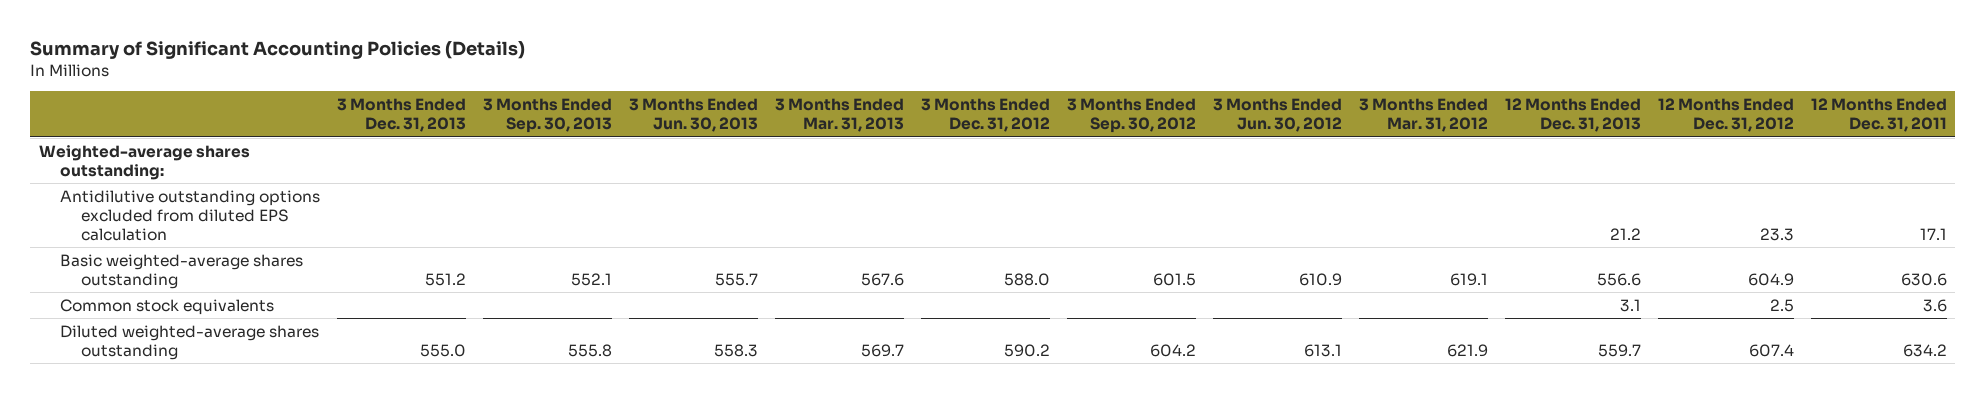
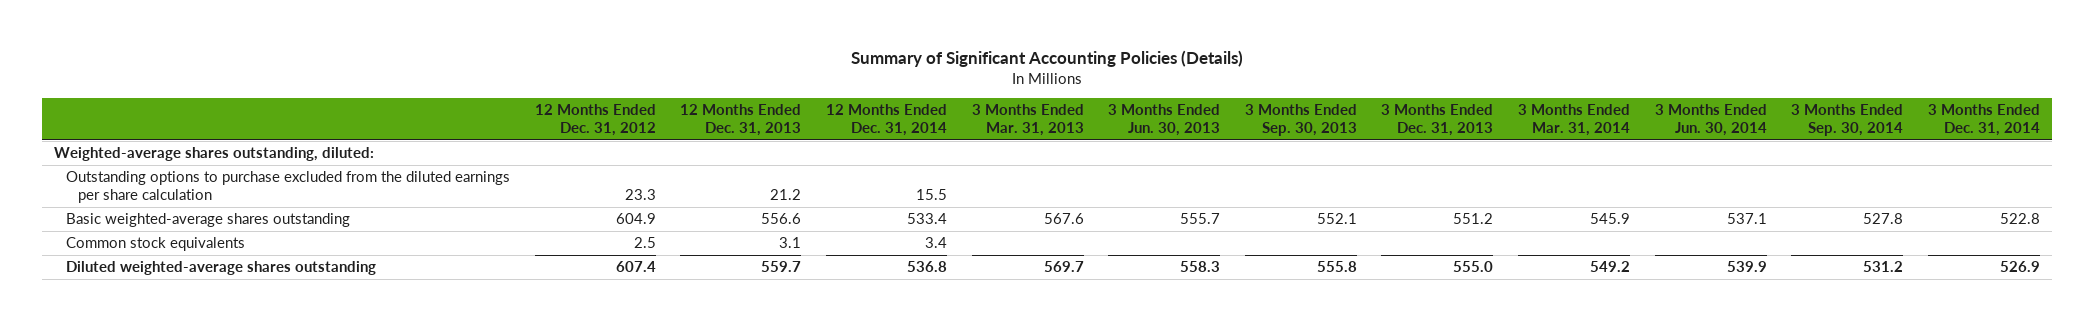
[920,98,1050,133] 3 Months Ended Dec. 31, 2012 -> none
[1066,98,1196,134] 3 Months Ended Sep. 30, 2012 -> none
[1212,98,1342,133] 3 Months Ended Jun. 30, 2012 -> none
[1358,98,1488,133] 3 Months Ended Mar. 31, 2012 -> none
[1810,98,1947,133] 12 Months Ended Dec. 31, 2011 -> none
none -> [825,104,947,136] 12 Months Ended Dec. 31, 2014
none -> [1518,104,1631,136] 3 Months Ended Mar. 31, 2014
none -> [1654,104,1767,136] 3 Months Ended Jun. 30, 2014
none -> [1791,104,1904,136] 3 Months Ended Sep. 30, 2014
none -> [1927,104,2040,136] 3 Months Ended Dec. 31, 2014
[38,144,250,180] Weighted-average shares outstanding: -> [53,147,374,162] Weighted-average shares outstanding, diluted:
[60,189,321,242] Antidilutive outstanding options excluded from diluted EPS calculation -> [66,171,511,203] Outstanding options to purchase excluded from the diluted earnings per share calculation

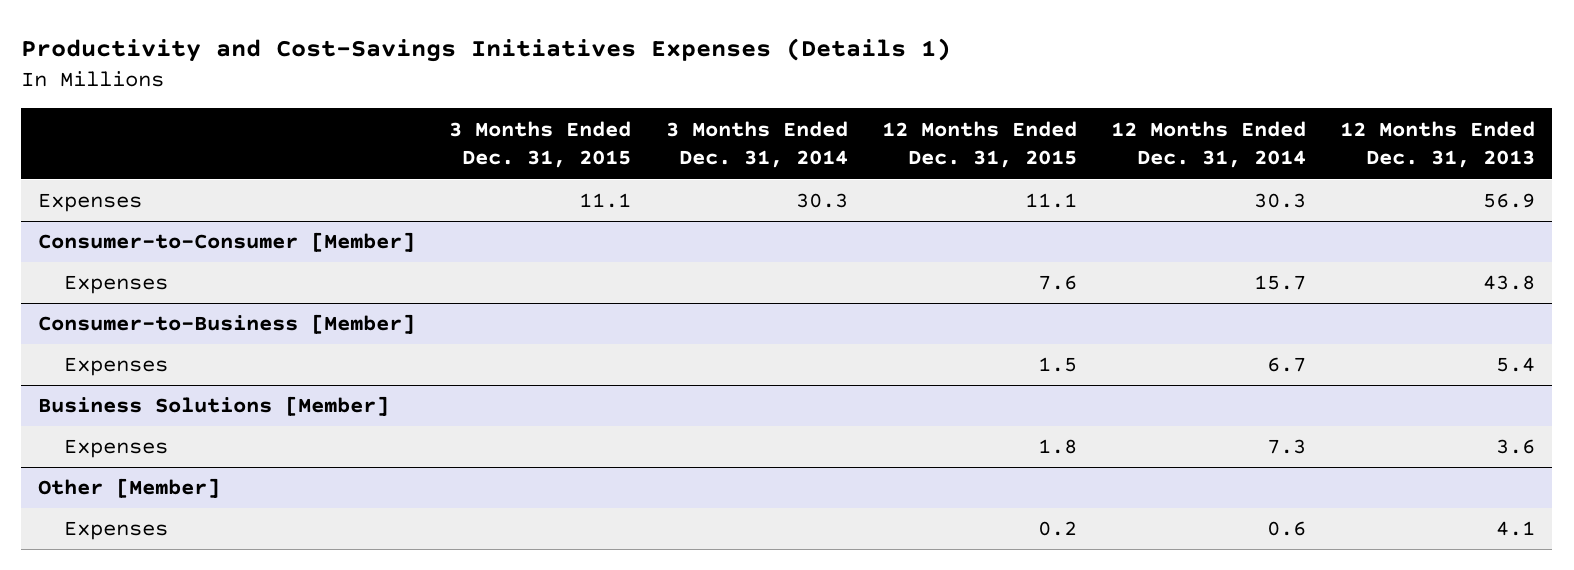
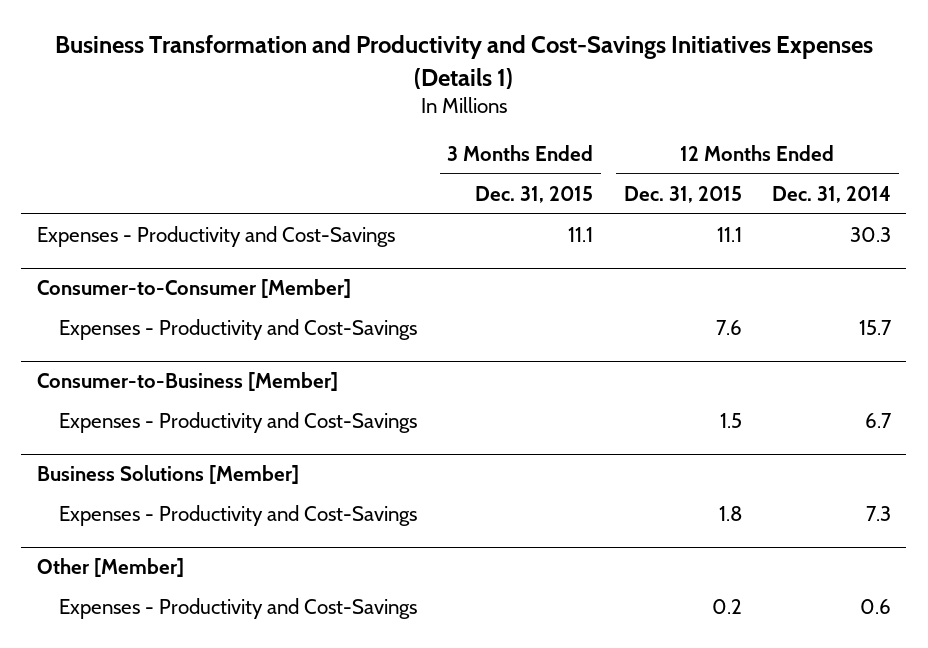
[21,37,952,62] Productivity and Cost-Savings Initiatives Expenses (Details 1) -> [54,35,873,89] Business Transformation and Productivity and Cost-Savings Initiatives Expenses (Details 1)
[665,120,848,169] 3 Months Ended Dec. 31, 2014 -> none
[1340,120,1536,169] 12 Months Ended Dec. 31, 2013 -> none
[38,193,143,213] Expenses -> [36,226,395,248] Expenses - Productivity and Cost-Savings
[63,275,168,295] Expenses -> [58,319,417,341] Expenses - Productivity and Cost-Savings
[63,357,168,377] Expenses -> [58,412,417,434] Expenses - Productivity and Cost-Savings
[63,439,168,459] Expenses -> [58,505,417,527] Expenses - Productivity and Cost-Savings
[63,521,168,541] Expenses -> [58,598,417,620] Expenses - Productivity and Cost-Savings

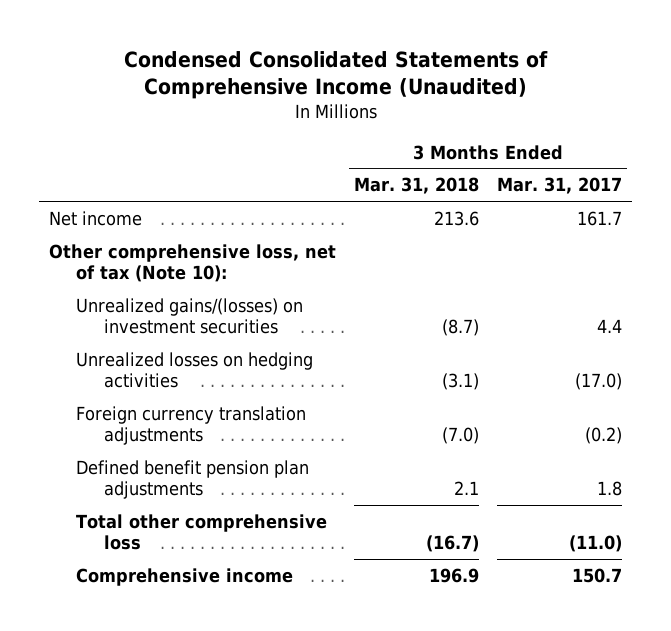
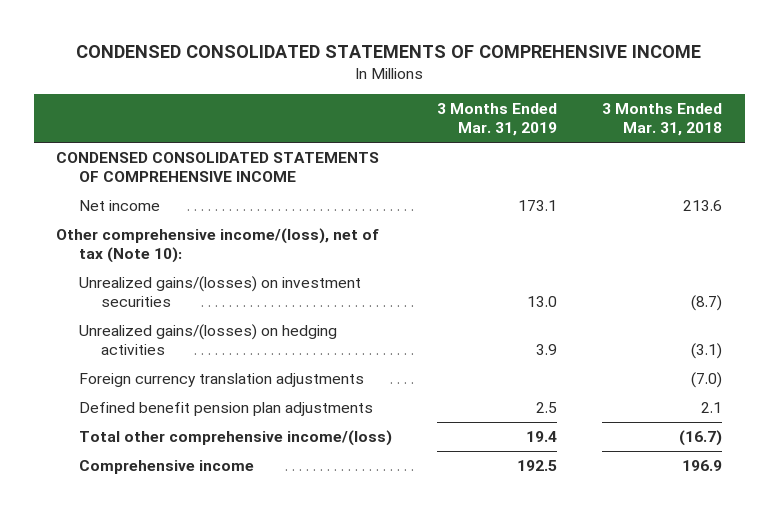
[123,50,548,100] Condensed Consolidated Statements of Comprehensive Income (Unaudited) -> [76,44,702,58] CONDENSED CONSOLIDATED STATEMENTS OF COMPREHENSIVE INCOME
[497,177,623,195] Mar. 31, 2017 -> none
none -> [436,103,557,136] 3 Months Ended Mar. 31, 2019
none -> [56,152,380,182] CONDENSED CONSOLIDATED STATEMENTS OF COMPREHENSIVE INCOME
[48,243,336,283] Other comprehensive loss, net of tax (Note 10): -> [56,228,380,263] Other comprehensive income/(loss), net of tax (Note 10):
[76,351,314,389] Unrealized losses on hedging activities -> [78,324,337,355] Unrealized gains/(losses) on hedging activities
[76,513,328,551] Total other comprehensive loss -> [78,430,392,447] Total other comprehensive income/(loss)

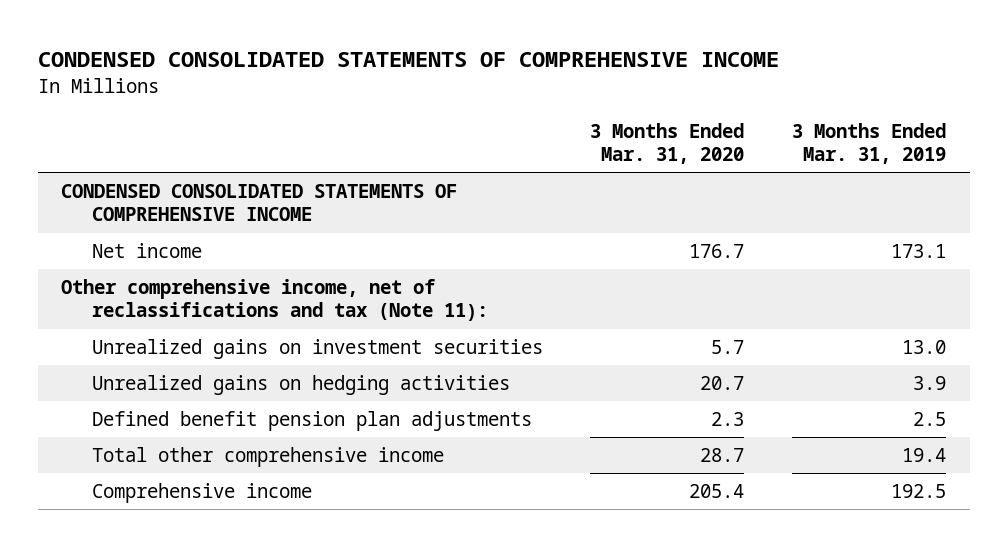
[602,103,723,136] 3 Months Ended Mar. 31, 2018 -> none
none -> [590,122,745,164] 3 Months Ended Mar. 31, 2020
[78,373,364,388] Foreign currency translation adjustments -> none
[56,228,380,263] Other comprehensive income/(loss), net of tax (Note 10): -> [61,279,488,322] Other comprehensive income, net of reclassifications and tax (Note 11):
[78,276,361,307] Unrealized gains/(losses) on investment securities -> [91,339,543,360] Unrealized gains on investment securities
[78,324,337,355] Unrealized gains/(losses) on hedging activities -> [91,375,510,396] Unrealized gains on hedging activities
[78,430,392,447] Total other comprehensive income/(loss) -> [91,447,444,468] Total other comprehensive income

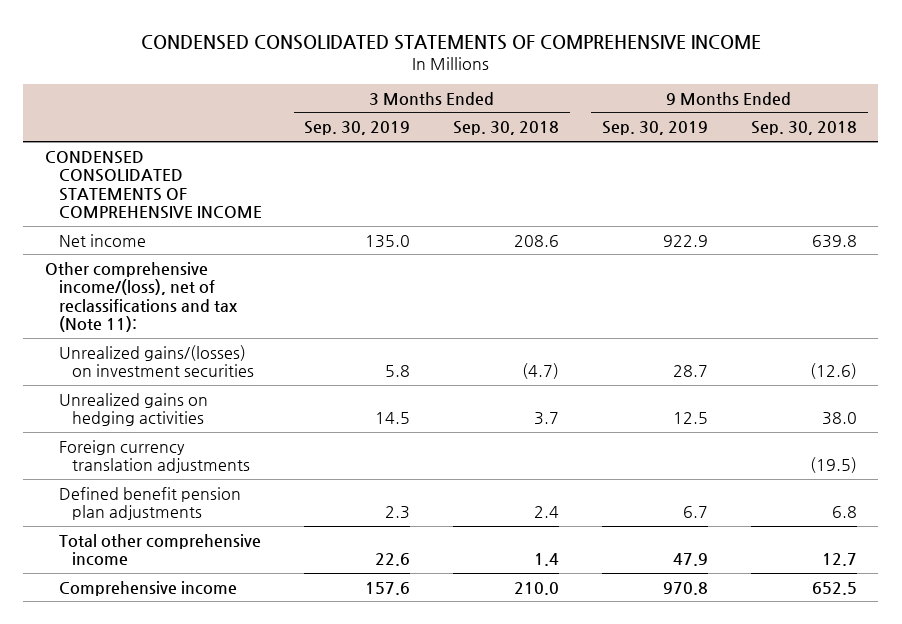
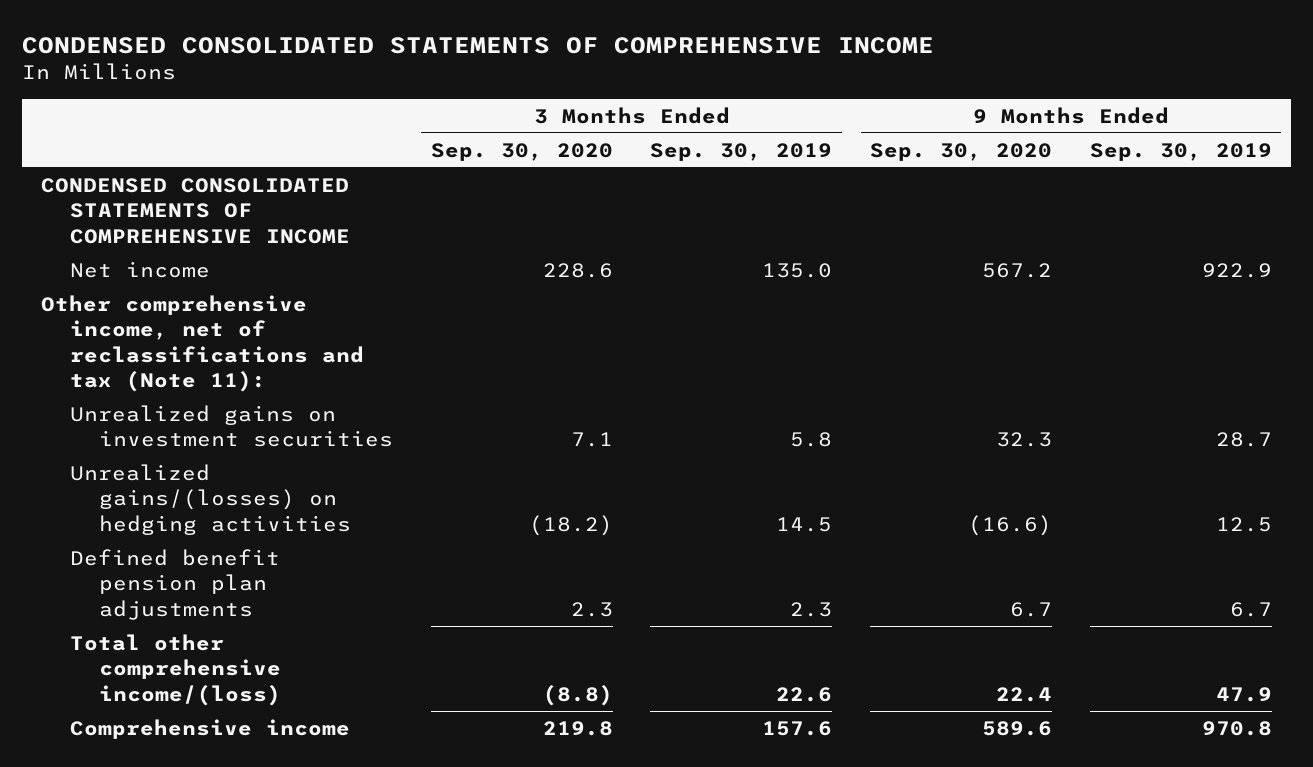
[453,121,560,136] Sep. 30, 2018 -> none
[750,121,857,136] Sep. 30, 2018 -> none
none -> [430,142,613,161] Sep. 30, 2020
none -> [870,142,1053,161] Sep. 30, 2020
[58,439,251,474] Foreign currency translation adjustments -> none
[44,261,238,333] Other comprehensive income/(loss), net of reclassifications and tax (Note 11): -> [41,294,365,392] Other comprehensive income, net of reclassifications and tax (Note 11):
[58,344,255,378] Unrealized gains/(losses) on investment securities -> [70,404,394,448] Unrealized gains on investment securities
[58,392,208,427] Unrealized gains on hedging activities -> [70,463,352,535] Unrealized gains/(losses) on hedging activities
[58,533,261,567] Total other comprehensive income -> [70,633,282,706] Total other comprehensive income/(loss)

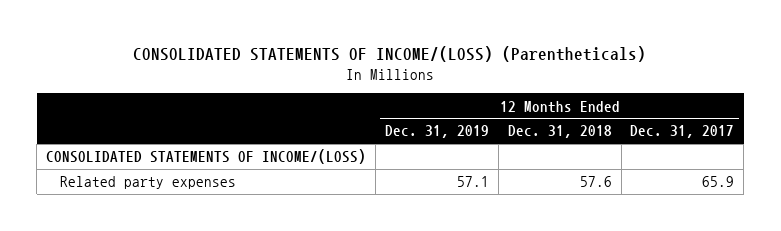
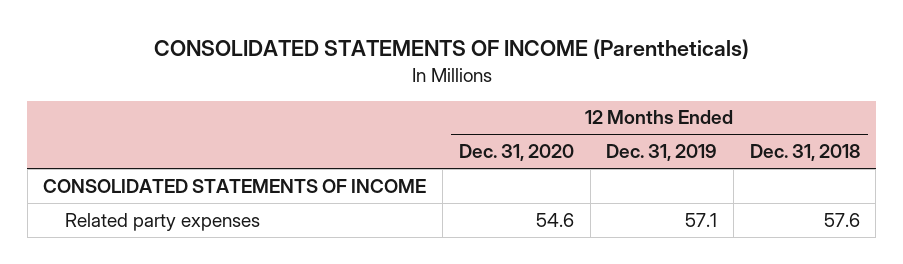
[133,46,647,63] CONSOLIDATED STATEMENTS OF INCOME/(LOSS) (Parentheticals) -> [153,39,749,60] CONSOLIDATED STATEMENTS OF INCOME (Parentheticals)
[630,125,735,139] Dec. 31, 2017 -> none
none -> [458,144,574,162] Dec. 31, 2020
[46,149,367,165] CONSOLIDATED STATEMENTS OF INCOME/(LOSS) -> [43,178,427,193] CONSOLIDATED STATEMENTS OF INCOME

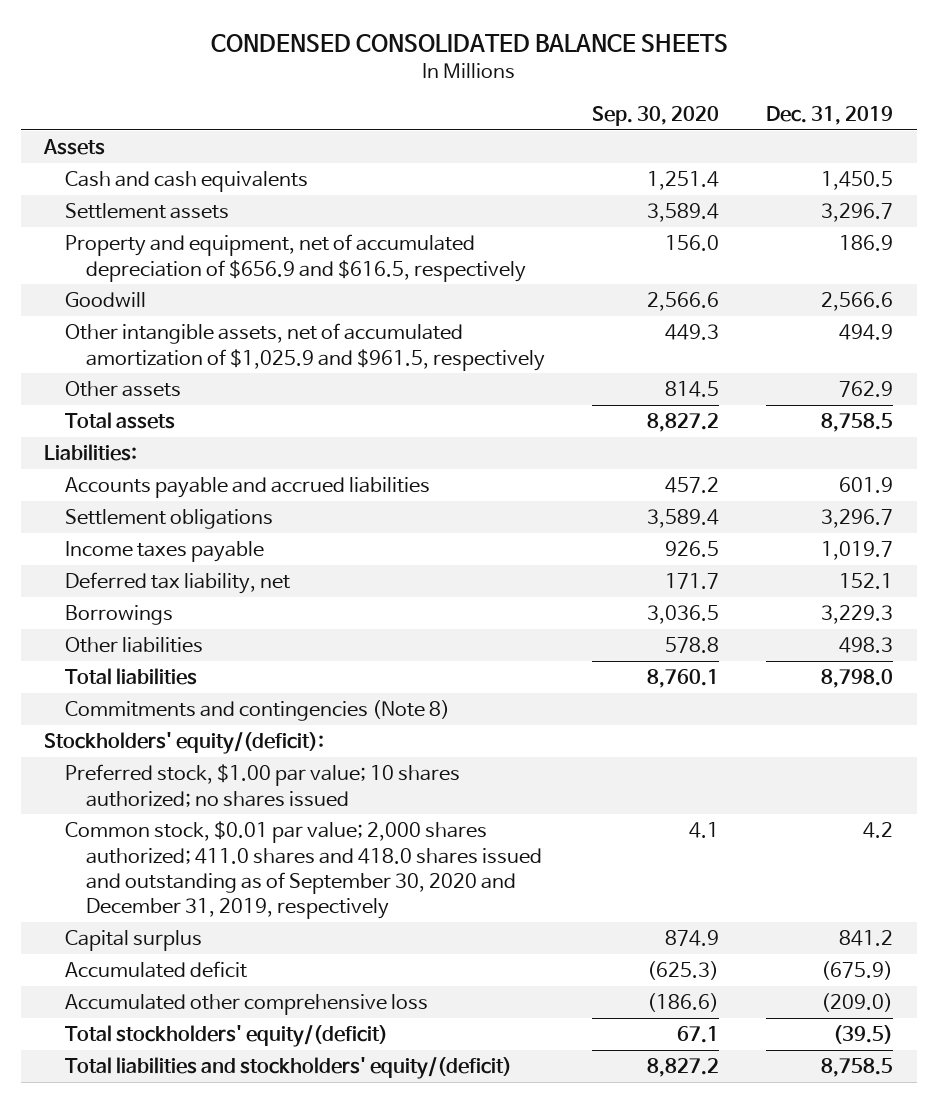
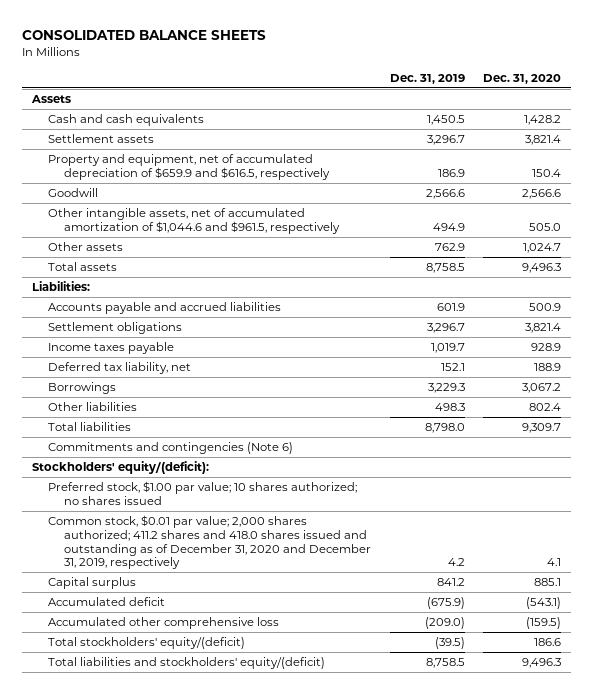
[210,34,728,53] CONDENSED CONSOLIDATED BALANCE SHEETS -> [22,30,267,41] CONSOLIDATED BALANCE SHEETS
[592,105,720,126] Sep. 30, 2020 -> none
none -> [483,73,562,84] Dec. 31, 2020
[65,234,527,282] Property and equipment, net of accumulated depreciation of $656.9 and $616.5, respectively -> [47,154,330,180] Property and equipment, net of accumulated depreciation of $659.9 and $616.5, respectively
[65,323,546,371] Other intangible assets, net of accumulated amortization of $1,025.9 and $961.5, respectively -> [47,208,340,234] Other intangible assets, net of accumulated amortization of $1,044.6 and $961.5, respectively
[65,700,451,722] Commitments and contingencies (Note 8) -> [47,442,293,455] Commitments and contingencies (Note 6)
[65,821,543,920] Common stock, $0.01 par value; 2,000 shares authorized; 411.0 shares and 418.0 shares issued and outstanding as of September 30, 2020 and December 31, 2019, respectively -> [47,515,371,570] Common stock, $0.01 par value; 2,000 shares authorized; 411.2 shares and 418.0 shares issued and outstanding as of December 31, 2020 and December 31, 2019, respectively

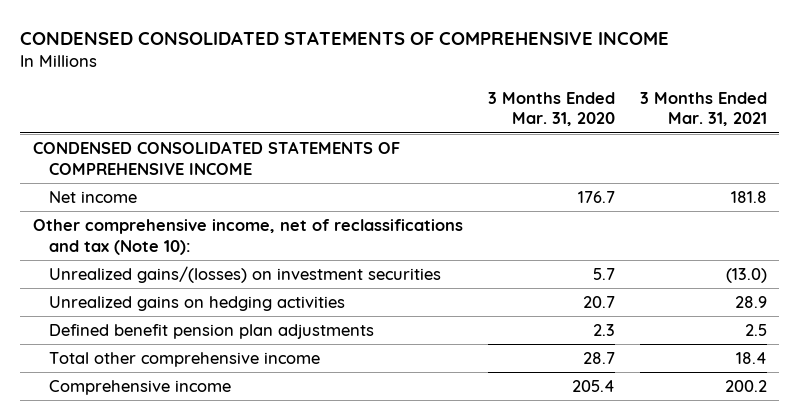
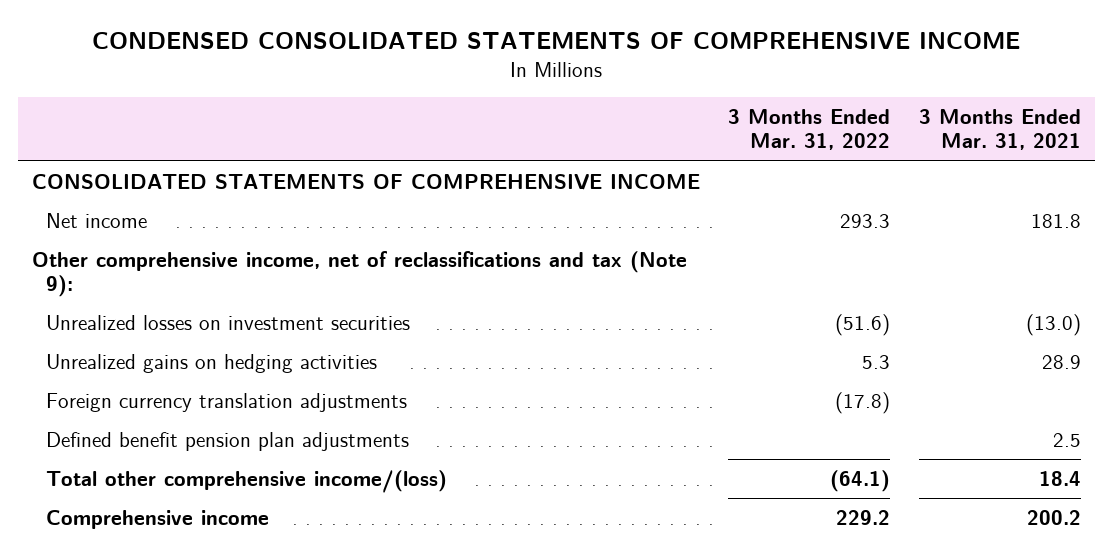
[487,91,615,127] 3 Months Ended Mar. 31, 2020 -> none
none -> [728,109,891,151] 3 Months Ended Mar. 31, 2022
[32,140,400,175] CONDENSED CONSOLIDATED STATEMENTS OF COMPREHENSIVE INCOME -> [31,173,700,190] CONSOLIDATED STATEMENTS OF COMPREHENSIVE INCOME
[32,218,463,255] Other comprehensive income, net of reclassifications and tax (Note 10): -> [31,250,687,297] Other comprehensive income, net of reclassifications and tax (Note 9):
[48,265,441,283] Unrealized gains/(losses) on investment securities -> [46,314,411,330] Unrealized losses on investment securities
none -> [46,392,408,412] Foreign currency translation adjustments
[48,351,320,367] Total other comprehensive income -> [46,469,448,493] Total other comprehensive income/(loss)

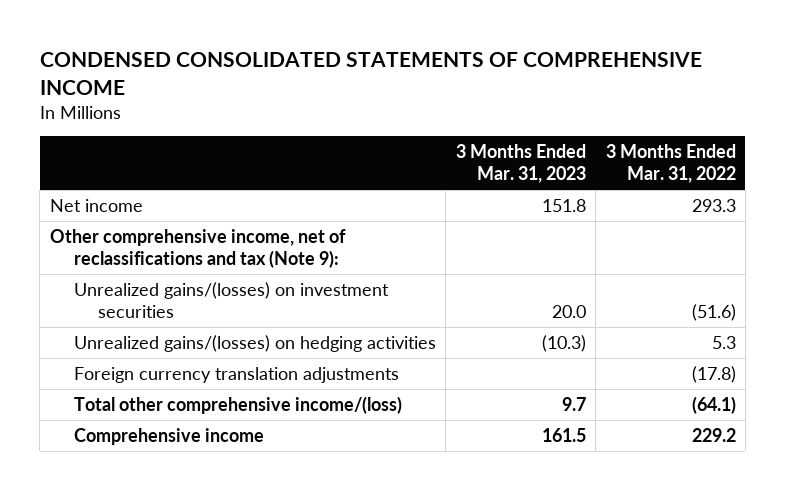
[918,109,1081,151] 3 Months Ended Mar. 31, 2021 -> none
none -> [455,144,586,183] 3 Months Ended Mar. 31, 2023
[31,173,700,190] CONSOLIDATED STATEMENTS OF COMPREHENSIVE INCOME -> none
[46,314,411,330] Unrealized losses on investment securities -> [74,282,390,318] Unrealized gains/(losses) on investment securities
[46,353,378,373] Unrealized gains on hedging activities -> [74,335,437,353] Unrealized gains/(losses) on hedging activities
[46,431,410,451] Defined benefit pension plan adjustments -> none

